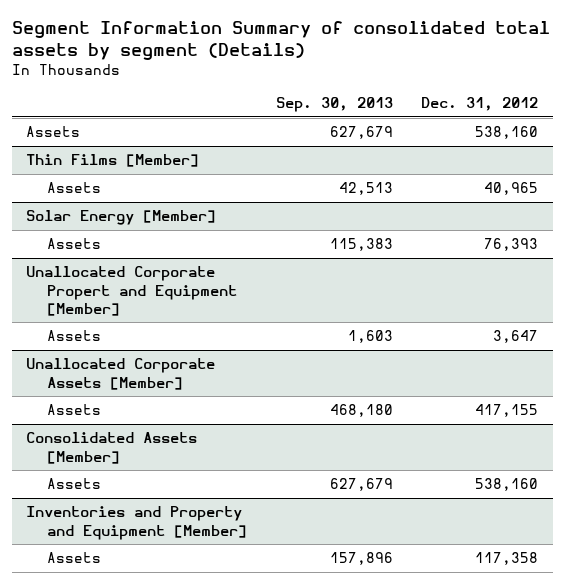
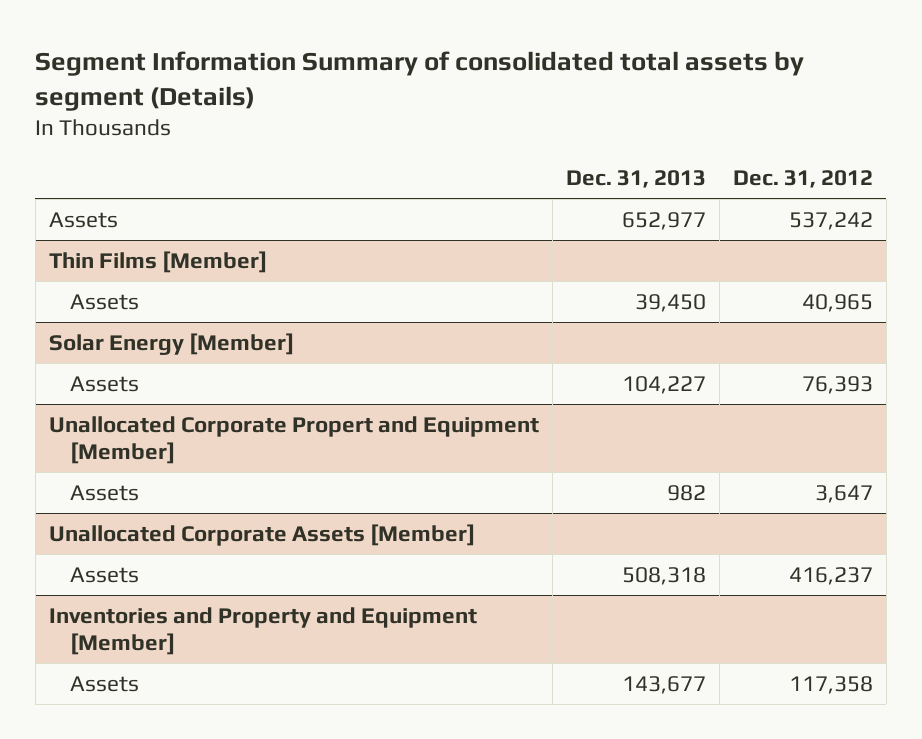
[275,97,393,113] Sep. 30, 2013 -> none
none -> [565,170,706,189] Dec. 31, 2013
[475,126,539,140] 538,160 -> [788,211,873,230] 537,242
[26,432,198,464] Consolidated Assets [Member] -> none
[46,478,101,490] Assets -> none
[475,404,539,418] 417,155 -> [788,566,873,585] 416,237

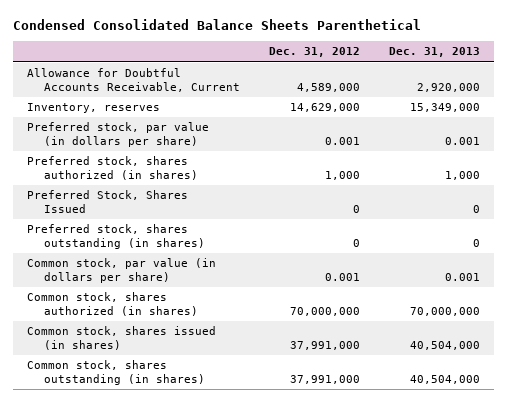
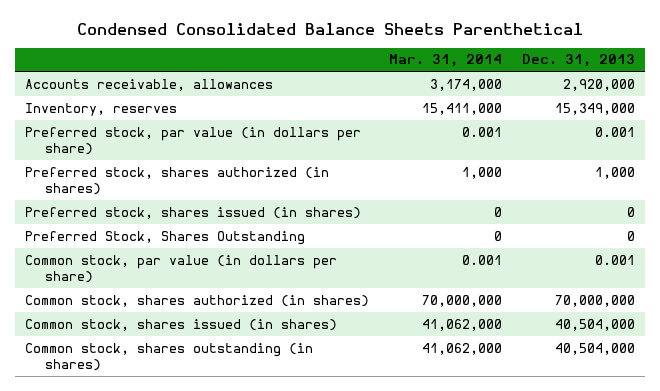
[268,47,360,58] Dec. 31, 2012 -> none
none -> [389,54,503,68] Mar. 31, 2014
[27,68,240,92] Allowance for Doubtful Accounts Receivable, Current -> [25,78,274,91] Accounts receivable, allowances
[27,190,189,213] Preferred Stock, Shares Issued -> [25,206,362,219] Preferred stock, shares issued (in shares)
[27,224,205,249] Preferred stock, shares outstanding (in shares) -> [25,230,306,245] Preferred Stock, Shares Outstanding

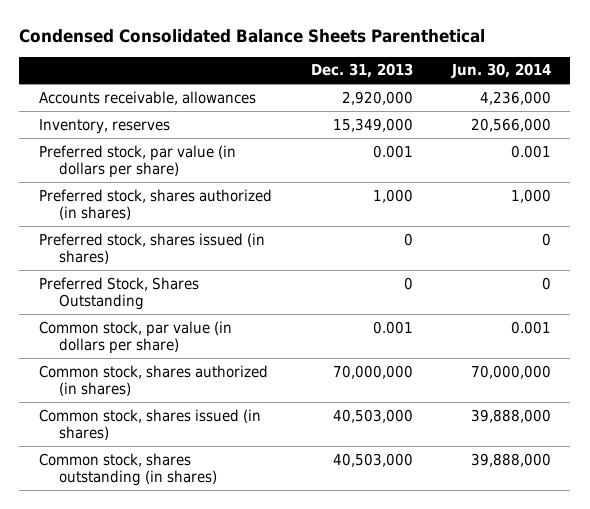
[389,54,503,68] Mar. 31, 2014 -> none
none -> [450,63,551,79] Jun. 30, 2014
[555,318,636,331] 40,504,000 -> [332,408,413,423] 40,503,000
[555,342,636,355] 40,504,000 -> [332,452,413,467] 40,503,000

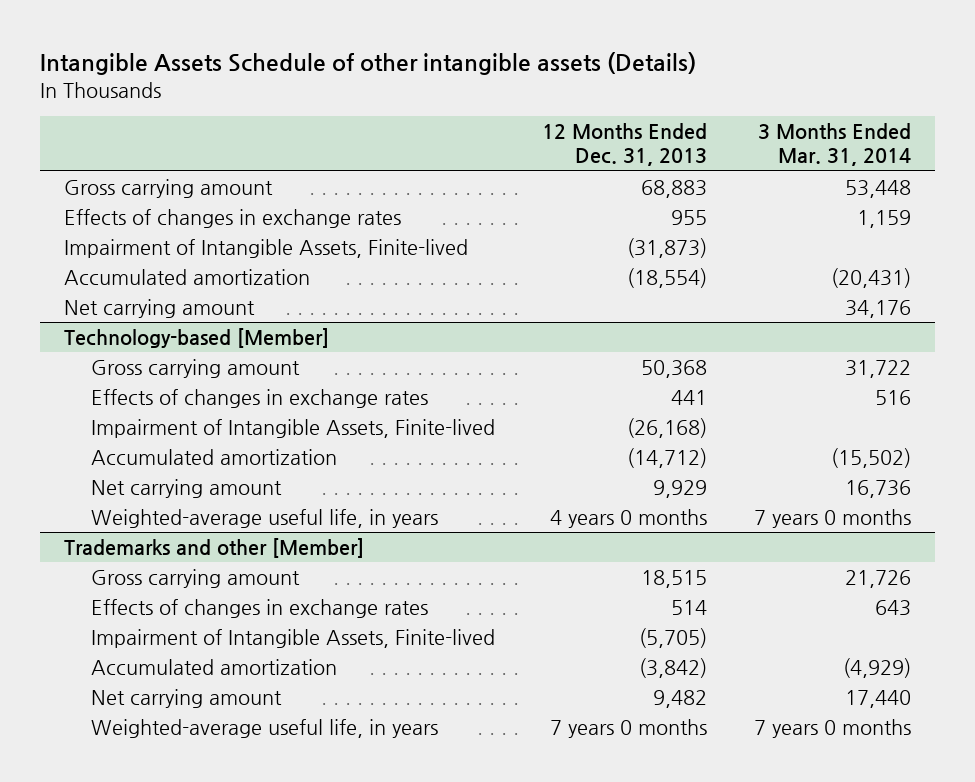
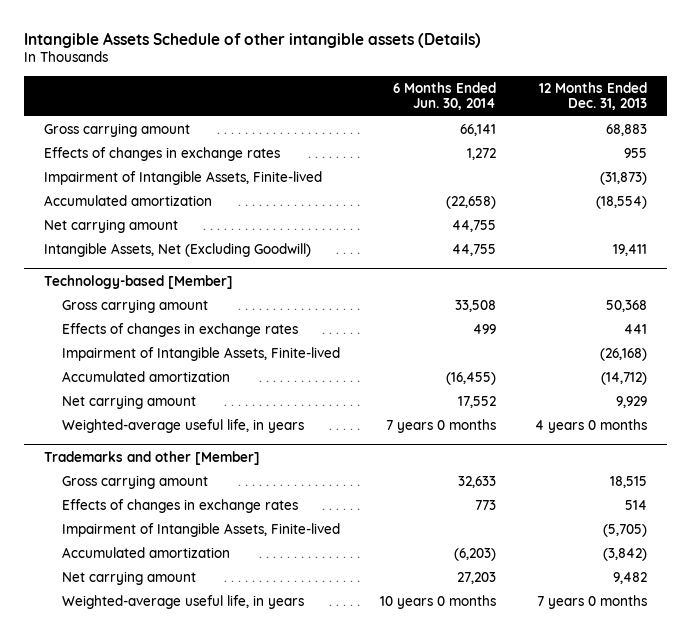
[758,122,912,167] 3 Months Ended Mar. 31, 2014 -> none
none -> [392,81,496,111] 6 Months Ended Jun. 30, 2014
none -> [43,242,311,257] Intangible Assets, Net (Excluding Goodwill)

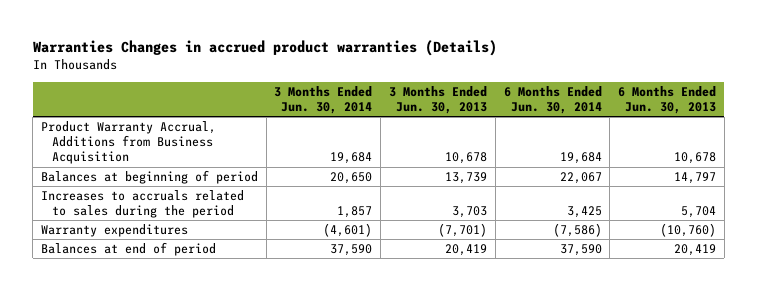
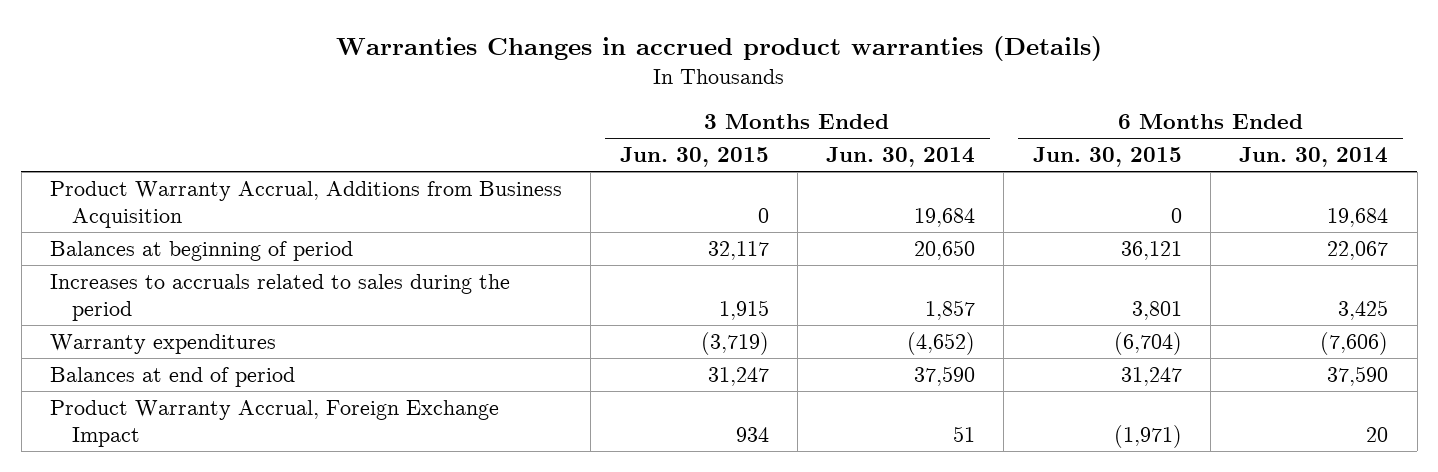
[389,85,488,114] 3 Months Ended Jun. 30, 2013 -> none
[618,85,717,114] 6 Months Ended Jun. 30, 2013 -> none
none -> [619,146,769,167] Jun. 30, 2015
none -> [1032,146,1182,167] Jun. 30, 2015
[323,223,373,238] (4,601) -> [907,331,976,355] (4,652)
[552,223,602,238] (7,586) -> [1320,331,1389,355] (7,606)
none -> [49,399,499,447] Product Warranty Accrual, Foreign Exchange Impact

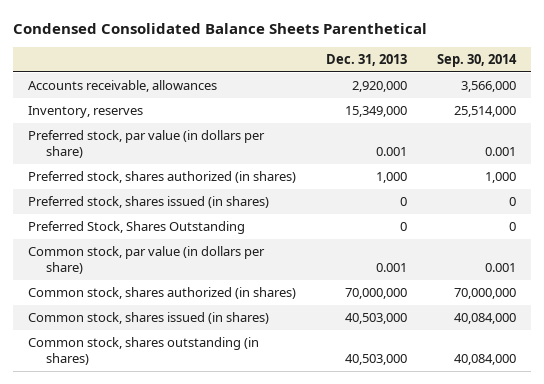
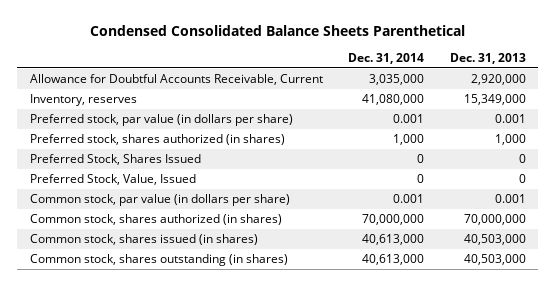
[437,54,518,68] Sep. 30, 2014 -> none
none -> [348,52,425,64] Dec. 31, 2014
[28,80,218,93] Accounts receivable, allowances -> [30,74,324,86] Allowance for Doubtful Accounts Receivable, Current
[28,221,246,235] Preferred Stock, Shares Outstanding -> none
[28,196,270,209] Preferred stock, shares issued (in shares) -> [30,154,202,166] Preferred Stock, Shares Issued
none -> [30,174,197,186] Preferred Stock, Value, Issued

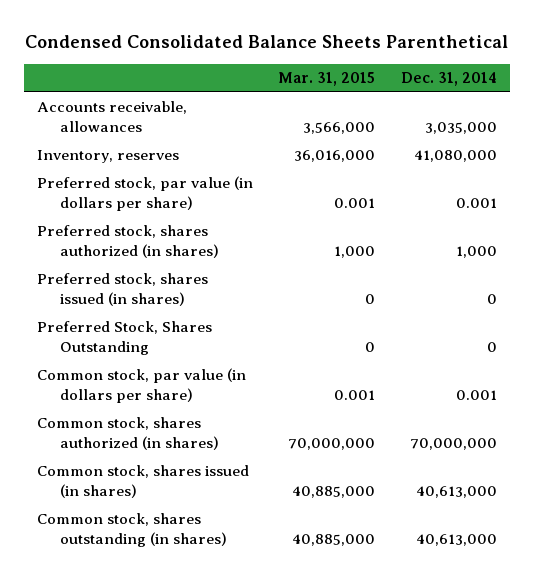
[449,52,526,64] Dec. 31, 2013 -> none
none -> [278,72,376,87] Mar. 31, 2015
[30,74,324,86] Allowance for Doubtful Accounts Receivable, Current -> [36,101,187,133] Accounts receivable, allowances
[30,174,197,186] Preferred Stock, Value, Issued -> none
[30,154,202,166] Preferred Stock, Shares Issued -> [36,273,208,307] Preferred stock, shares issued (in shares)
none -> [36,321,212,356] Preferred Stock, Shares Outstanding

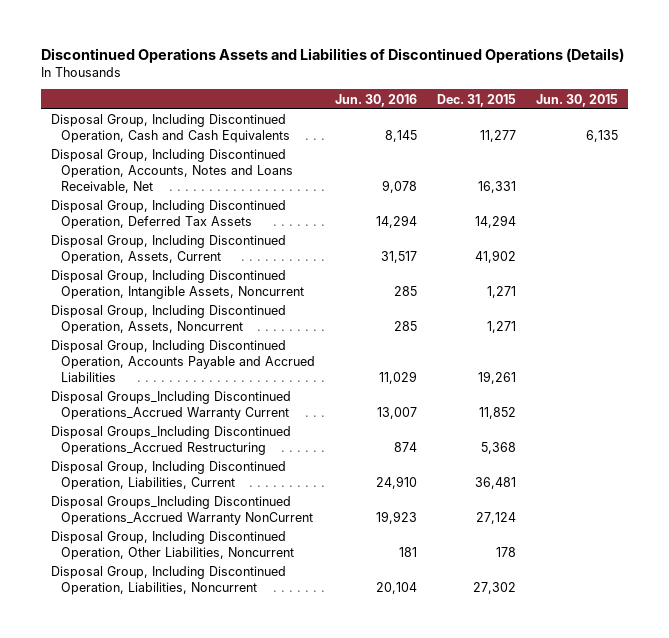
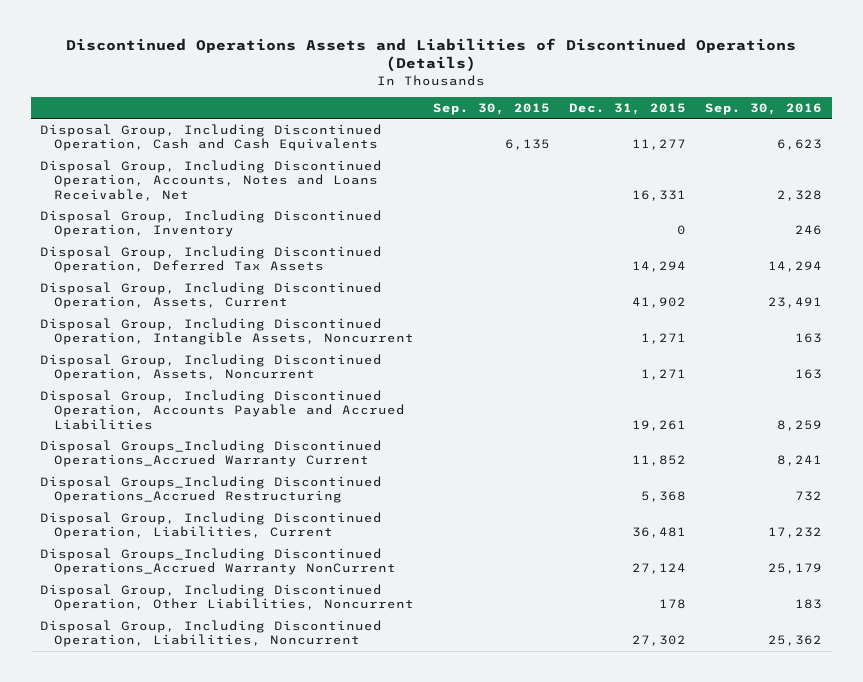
[335,93,418,107] Jun. 30, 2016 -> none
[536,93,619,107] Jun. 30, 2015 -> none
none -> [432,102,550,115] Sep. 30, 2015
none -> [705,102,823,115] Sep. 30, 2016
none -> [40,210,383,238] Disposal Group, Including Discontinued Operation, Inventory

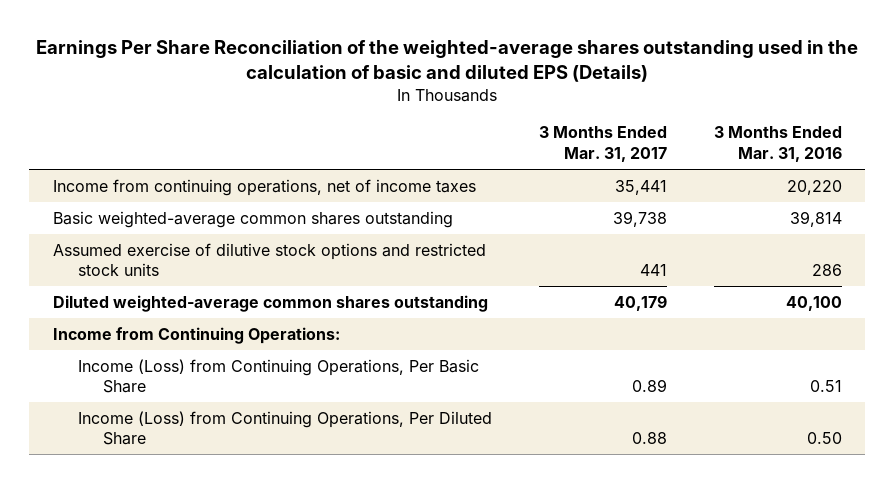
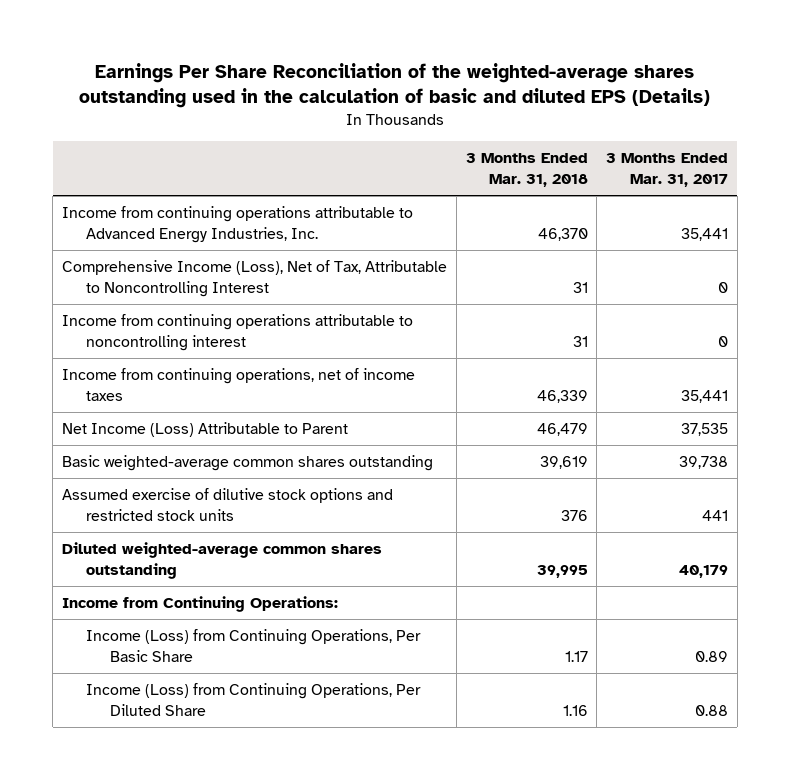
[713,126,842,163] 3 Months Ended Mar. 31, 2016 -> none
none -> [465,153,588,188] 3 Months Ended Mar. 31, 2018
none -> [62,206,414,243] Income from continuing operations attributable to Advanced Energy Industries, Inc.
none -> [62,260,448,297] Comprehensive Income (Loss), Net of Tax, Attributable to Noncontrolling Interest
none -> [62,314,414,351] Income from continuing operations attributable to noncontrolling interest
none -> [62,422,349,438] Net Income (Loss) Attributable to Parent

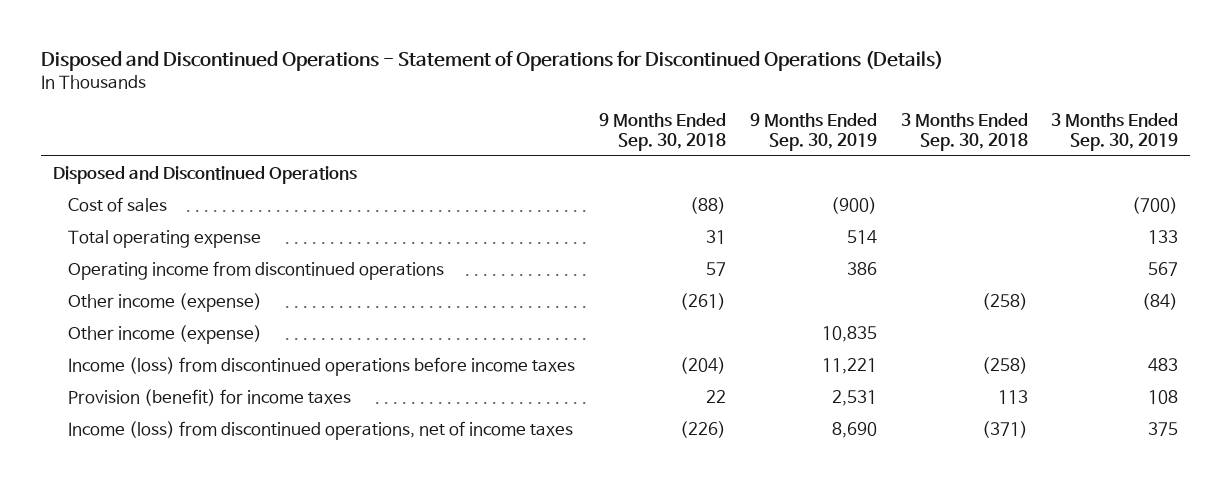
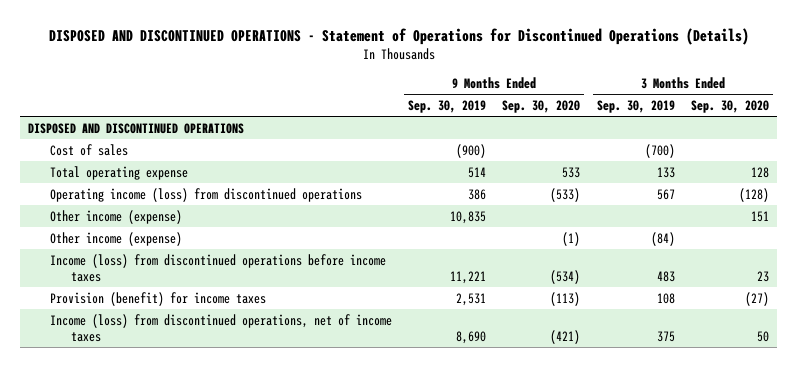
[40,50,943,71] Disposed and Discontinued Operations - Statement of Operations for Discontinued Operations (Details) -> [48,27,749,45] DISPOSED AND DISCONTINUED OPERATIONS - Statement of Operations for Discontinued Operations (Details)
[599,112,727,151] 9 Months Ended Sep. 30, 2018 -> none
[900,112,1028,151] 3 Months Ended Sep. 30, 2018 -> none
none -> [502,99,581,113] Sep. 30, 2020
none -> [690,99,769,113] Sep. 30, 2020
[52,165,357,184] Disposed and Discontinued Operations -> [28,122,245,134] DISPOSED AND DISCONTINUED OPERATIONS
[68,260,445,280] Operating income from discontinued operations -> [49,187,362,202] Operating income (loss) from discontinued operations
[68,292,263,312] Other income (expense) -> [49,231,182,246] Other income (expense)

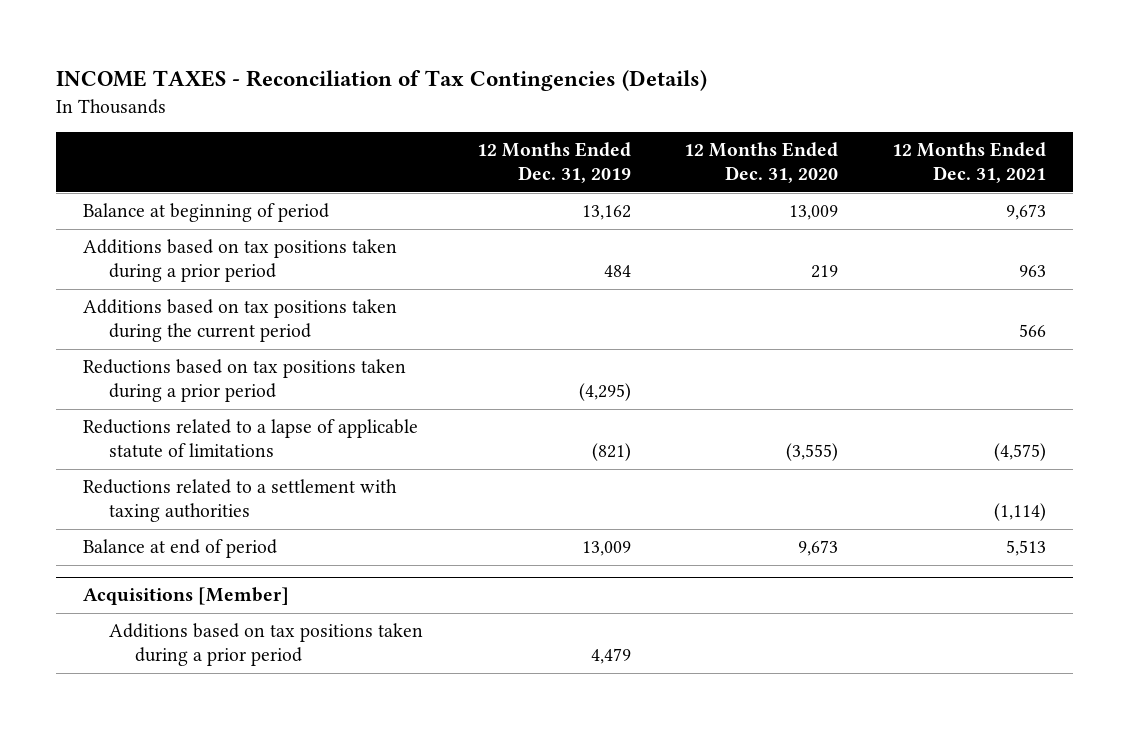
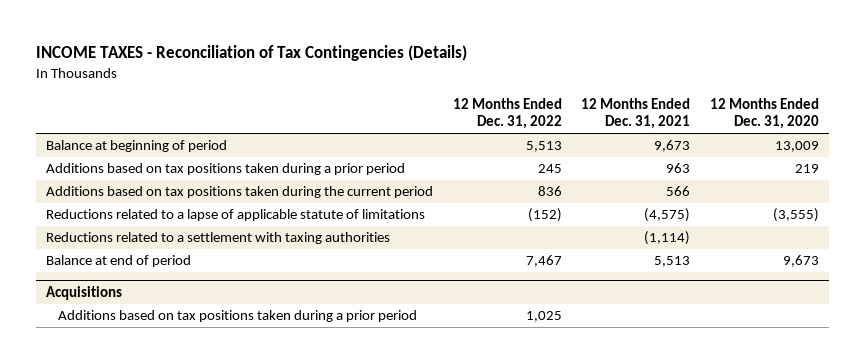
[476,142,631,184] 12 Months Ended Dec. 31, 2019 -> none
none -> [452,97,562,130] 12 Months Ended Dec. 31, 2022
[82,359,406,403] Reductions based on tax positions taken during a prior period -> none
[82,587,289,606] Acquisitions [Member] -> [45,286,122,301] Acquisitions

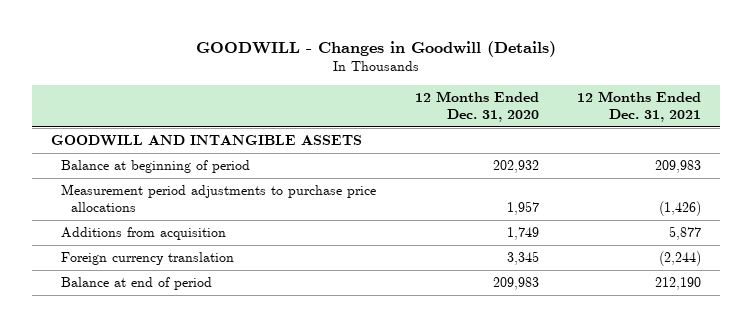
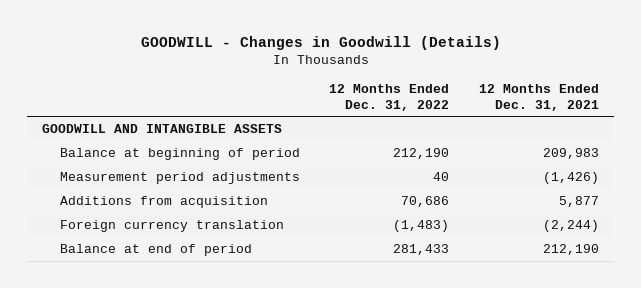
[414,90,539,122] 12 Months Ended Dec. 31, 2020 -> none
none -> [329,84,450,111] 12 Months Ended Dec. 31, 2022
[61,184,377,213] Measurement period adjustments to purchase price allocations -> [59,172,300,185] Measurement period adjustments

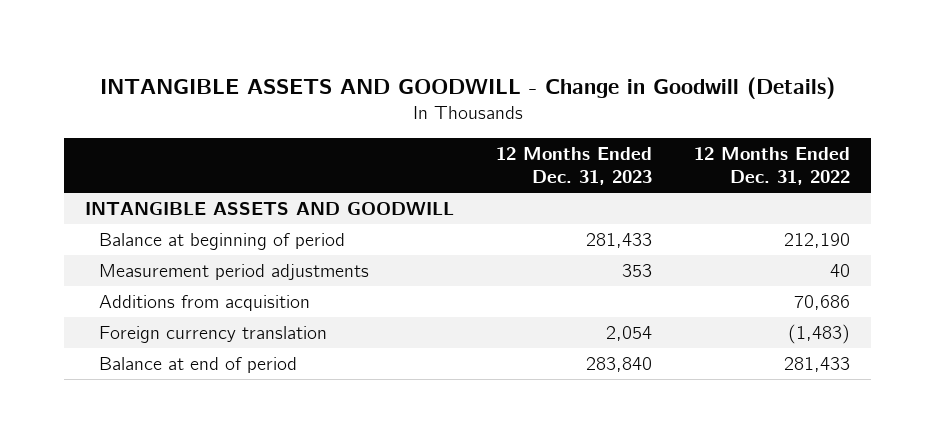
[140,36,501,51] GOODWILL - Changes in Goodwill (Details) -> [99,76,835,99] INTANGIBLE ASSETS AND GOODWILL - Change in Goodwill (Details)
[479,84,600,111] 12 Months Ended Dec. 31, 2021 -> none
none -> [496,146,653,186] 12 Months Ended Dec. 31, 2023
[42,124,283,134] GOODWILL AND INTANGIBLE ASSETS -> [85,202,455,216] INTANGIBLE ASSETS AND GOODWILL

